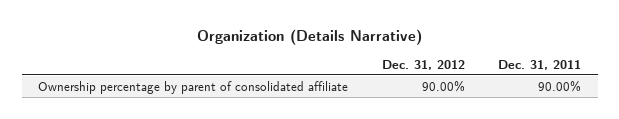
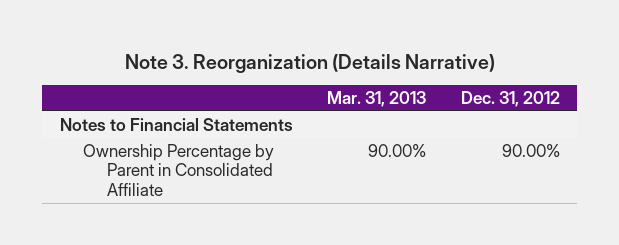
[196,29,422,46] Organization (Details Narrative) -> [124,53,495,73] Note 3. Reorganization (Details Narrative)
[498,59,582,70] Dec. 31, 2011 -> none
none -> [327,91,427,108] Mar. 31, 2013
none -> [59,117,293,131] Notes to Financial Statements
[38,80,349,94] Ownership percentage by parent of consolidated affiliate -> [83,143,275,196] Ownership Percentage by Parent in Consolidated Affiliate

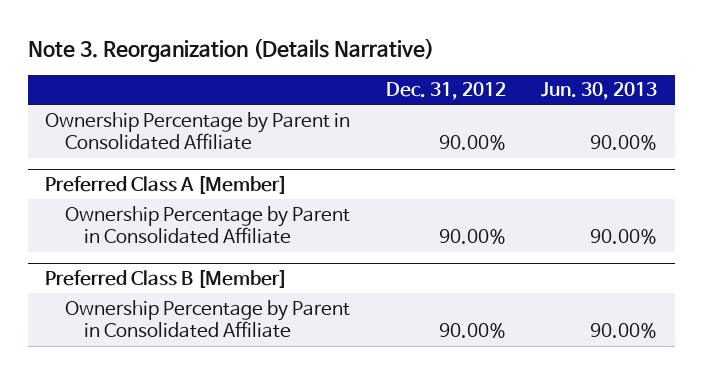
[327,91,427,108] Mar. 31, 2013 -> none
none -> [541,82,658,101] Jun. 30, 2013
[59,117,293,131] Notes to Financial Statements -> none
none -> [45,174,288,194] Preferred Class A [Member]
none -> [64,205,350,245] Ownership Percentage by Parent in Consolidated Affiliate
none -> [45,268,288,288] Preferred Class B [Member]
none -> [64,299,350,339] Ownership Percentage by Parent in Consolidated Affiliate

